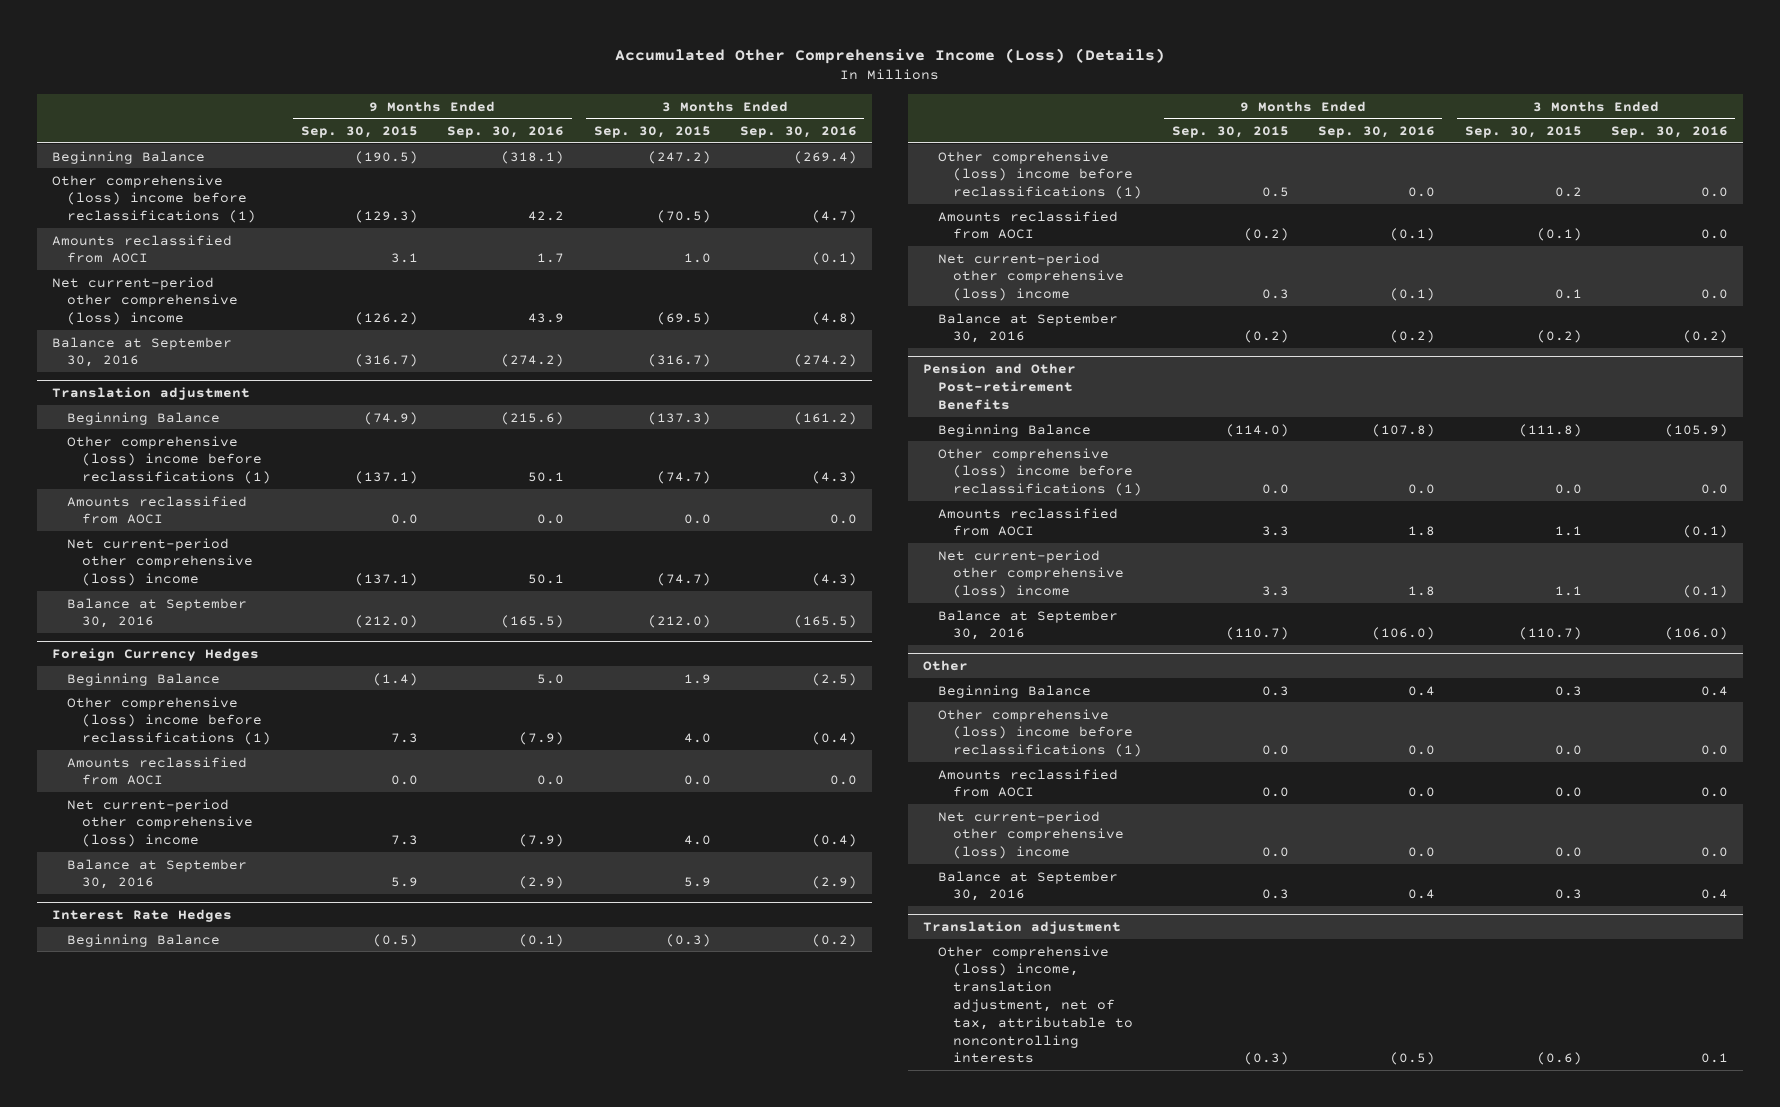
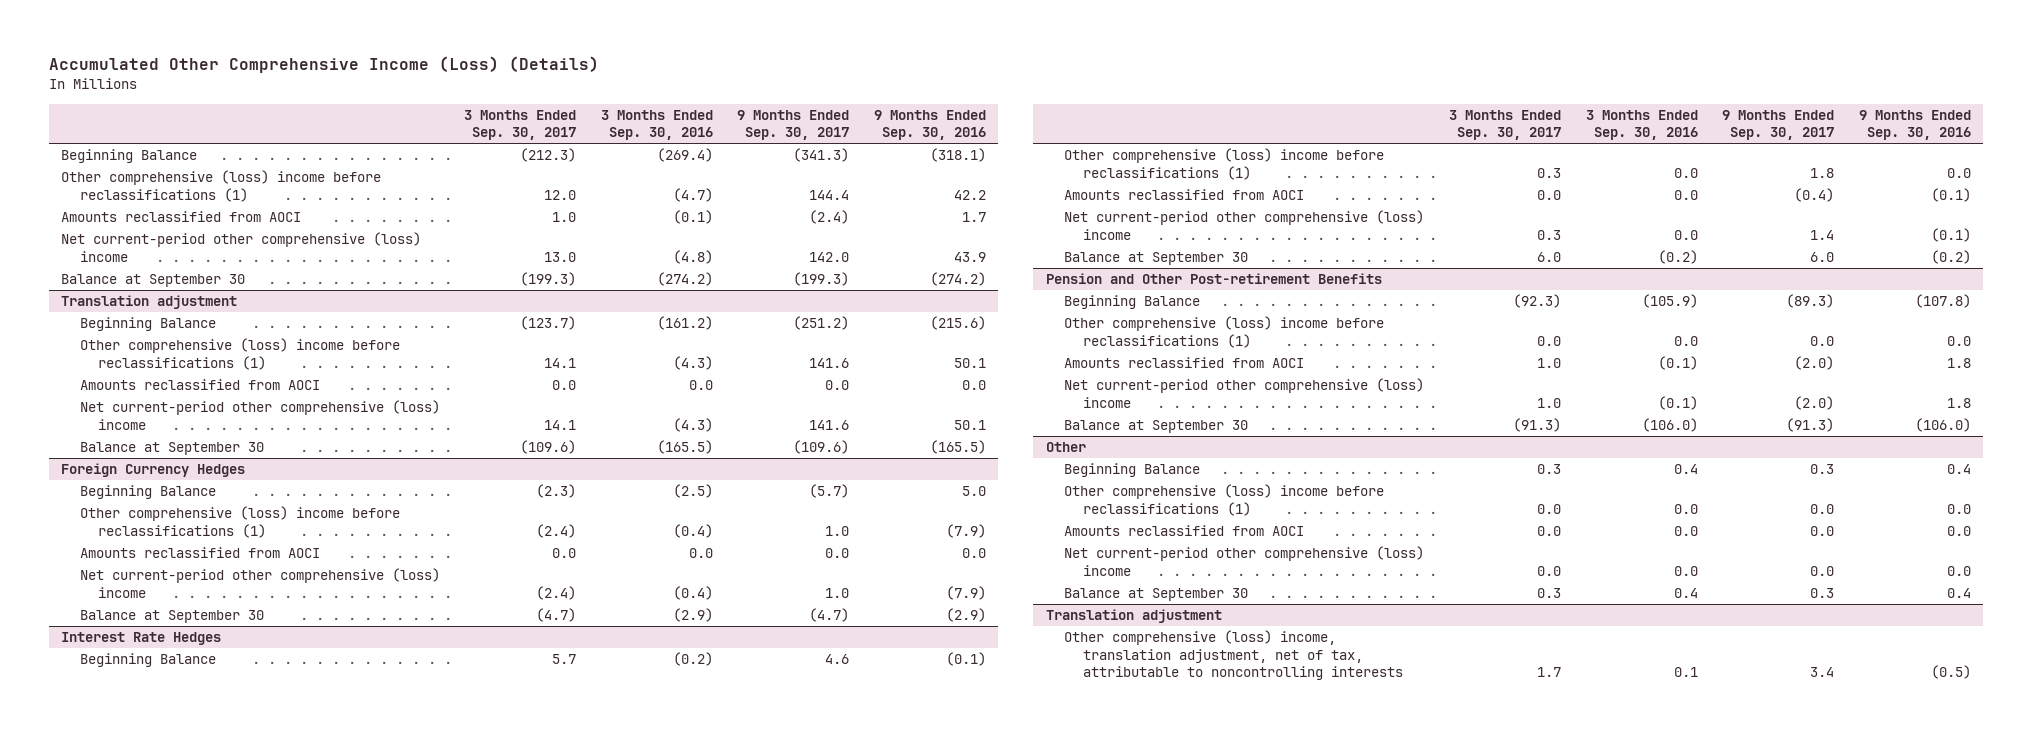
[300,125,418,138] Sep. 30, 2015 -> none
[593,125,711,138] Sep. 30, 2015 -> none
none -> [464,109,577,141] 3 Months Ended Sep. 30, 2017
none -> [737,109,850,141] 9 Months Ended Sep. 30, 2017
[51,336,232,368] Balance at September 30, 2016 -> [60,274,245,288] Balance at September 30
[67,597,248,629] Balance at September 30, 2016 -> [79,442,264,456] Balance at September 30
[67,858,248,890] Balance at September 30, 2016 -> [79,610,264,624] Balance at September 30
[938,312,1119,344] Balance at September 30, 2016 -> [1064,252,1249,266] Balance at September 30
[938,609,1119,641] Balance at September 30, 2016 -> [1064,420,1249,434] Balance at September 30
[938,870,1119,902] Balance at September 30, 2016 -> [1064,588,1249,602] Balance at September 30

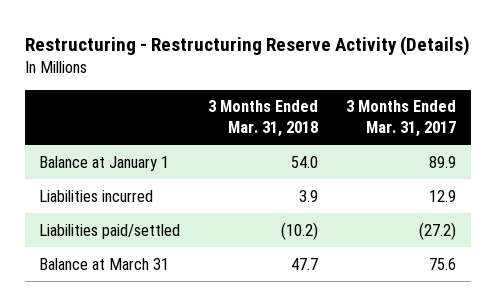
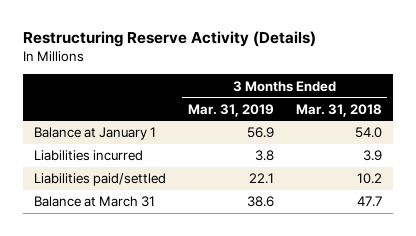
[25,35,471,56] Restructuring - Restructuring Reserve Activity (Details) -> [22,31,316,48] Restructuring Reserve Activity (Details)
[346,100,457,138] 3 Months Ended Mar. 31, 2017 -> none
none -> [187,103,274,117] Mar. 31, 2019
[281,221,319,240] (10.2) -> [356,173,382,185] 10.2

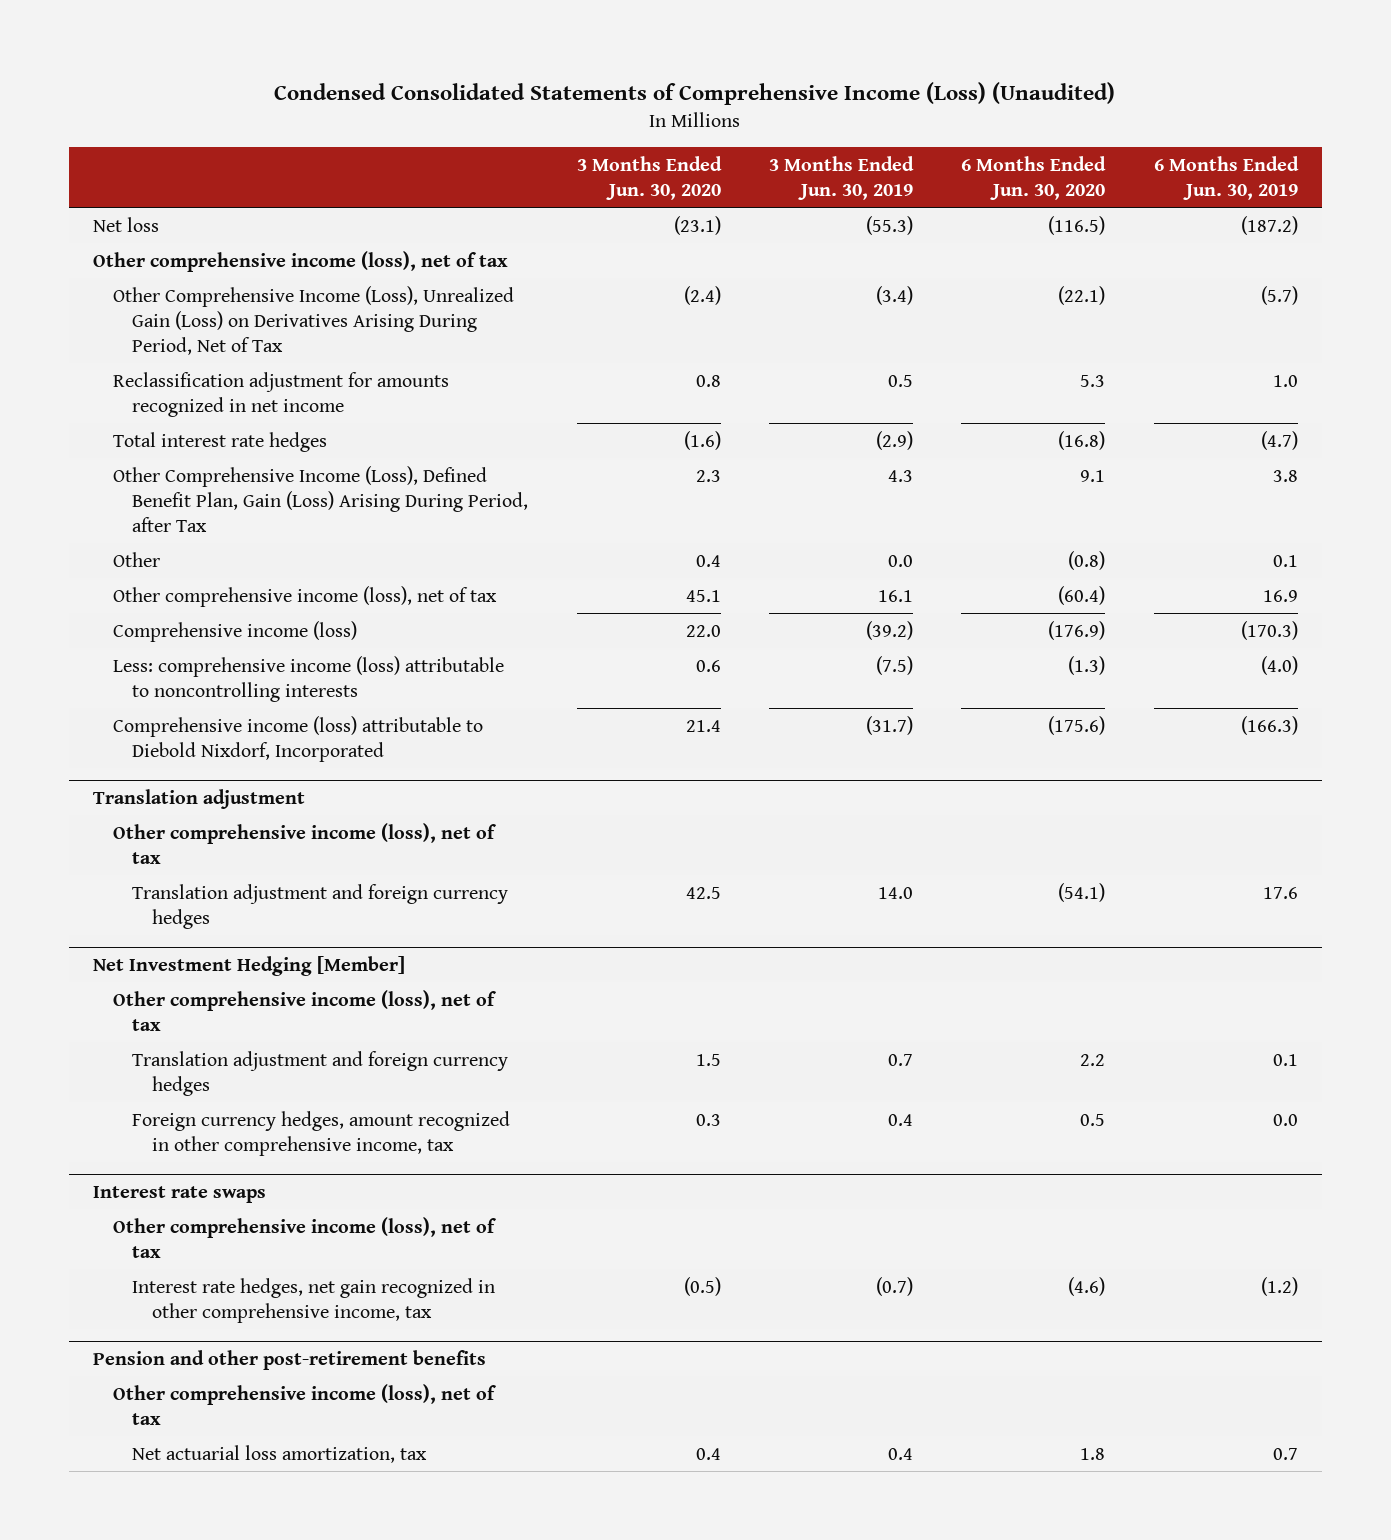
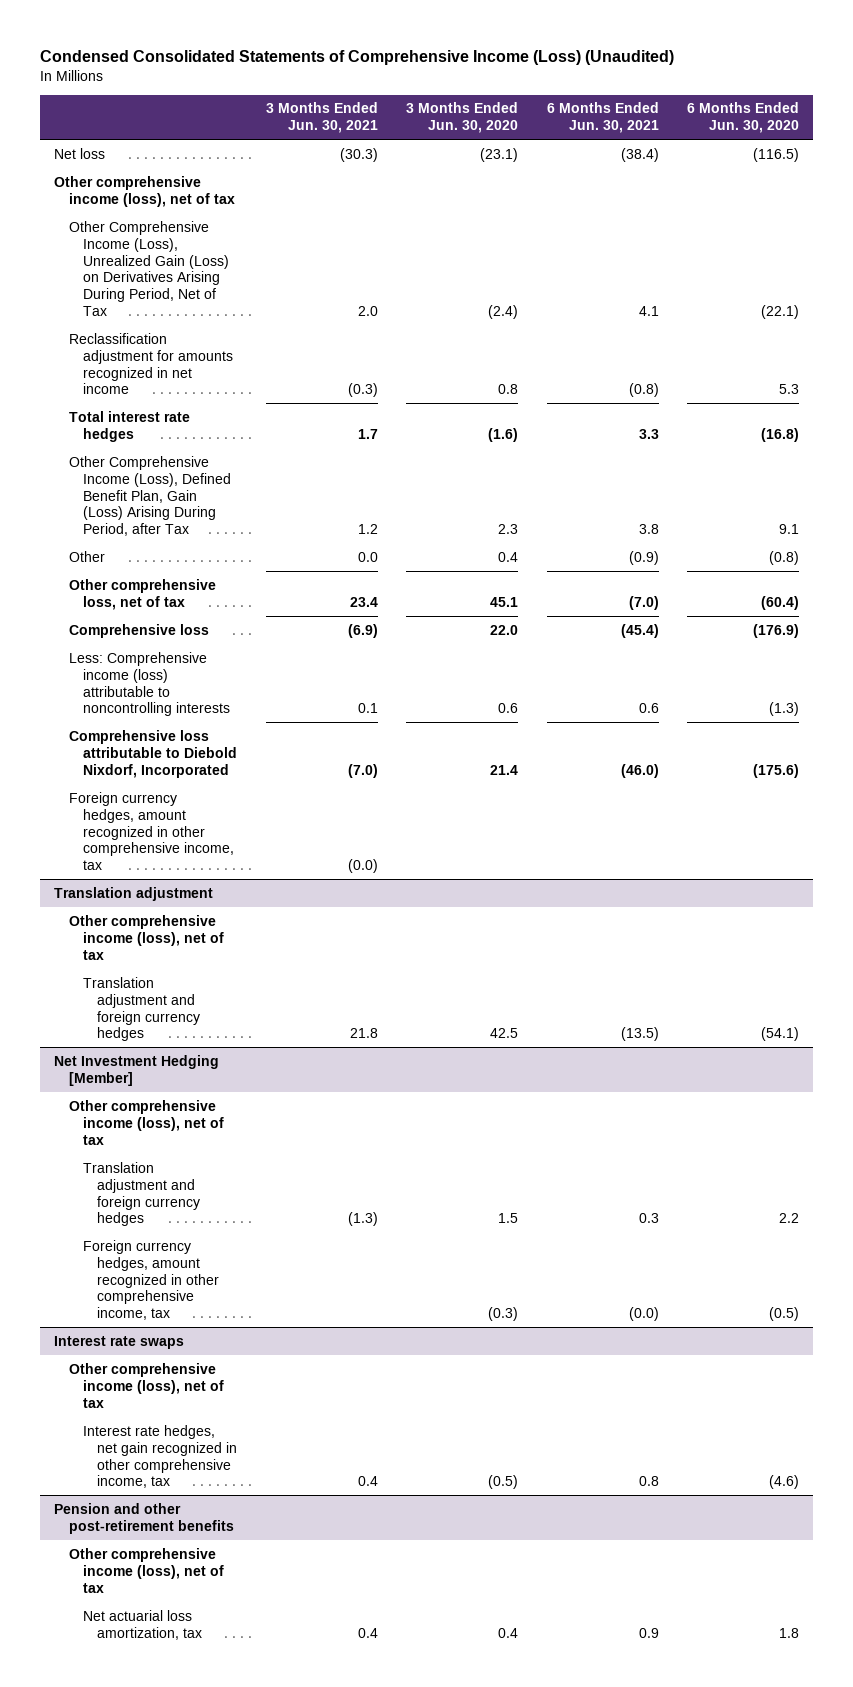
[769,155,915,200] 3 Months Ended Jun. 30, 2019 -> none
[1153,155,1299,200] 6 Months Ended Jun. 30, 2019 -> none
none -> [265,102,378,134] 3 Months Ended Jun. 30, 2021
none -> [546,102,659,134] 6 Months Ended Jun. 30, 2021
[112,585,497,607] Other comprehensive income (loss), net of tax -> [68,578,216,610] Other comprehensive loss, net of tax
[112,620,357,642] Comprehensive income (loss) -> [68,623,209,638] Comprehensive loss
[112,655,504,702] Less: comprehensive income (loss) attributable to noncontrolling interests -> [68,651,230,717] Less: Comprehensive income (loss) attributable to noncontrolling interests
[112,715,483,762] Comprehensive income (loss) attributable to Diebold Nixdorf, Incorporated -> [68,729,237,778] Comprehensive loss attributable to Diebold Nixdorf, Incorporated
none -> [68,791,234,871] Foreign currency hedges, amount recognized in other comprehensive income, tax
[695,1113,721,1126] 0.3 -> [488,1307,519,1322] (0.3)
[1080,1113,1106,1126] 0.5 -> [769,1307,800,1322] (0.5)

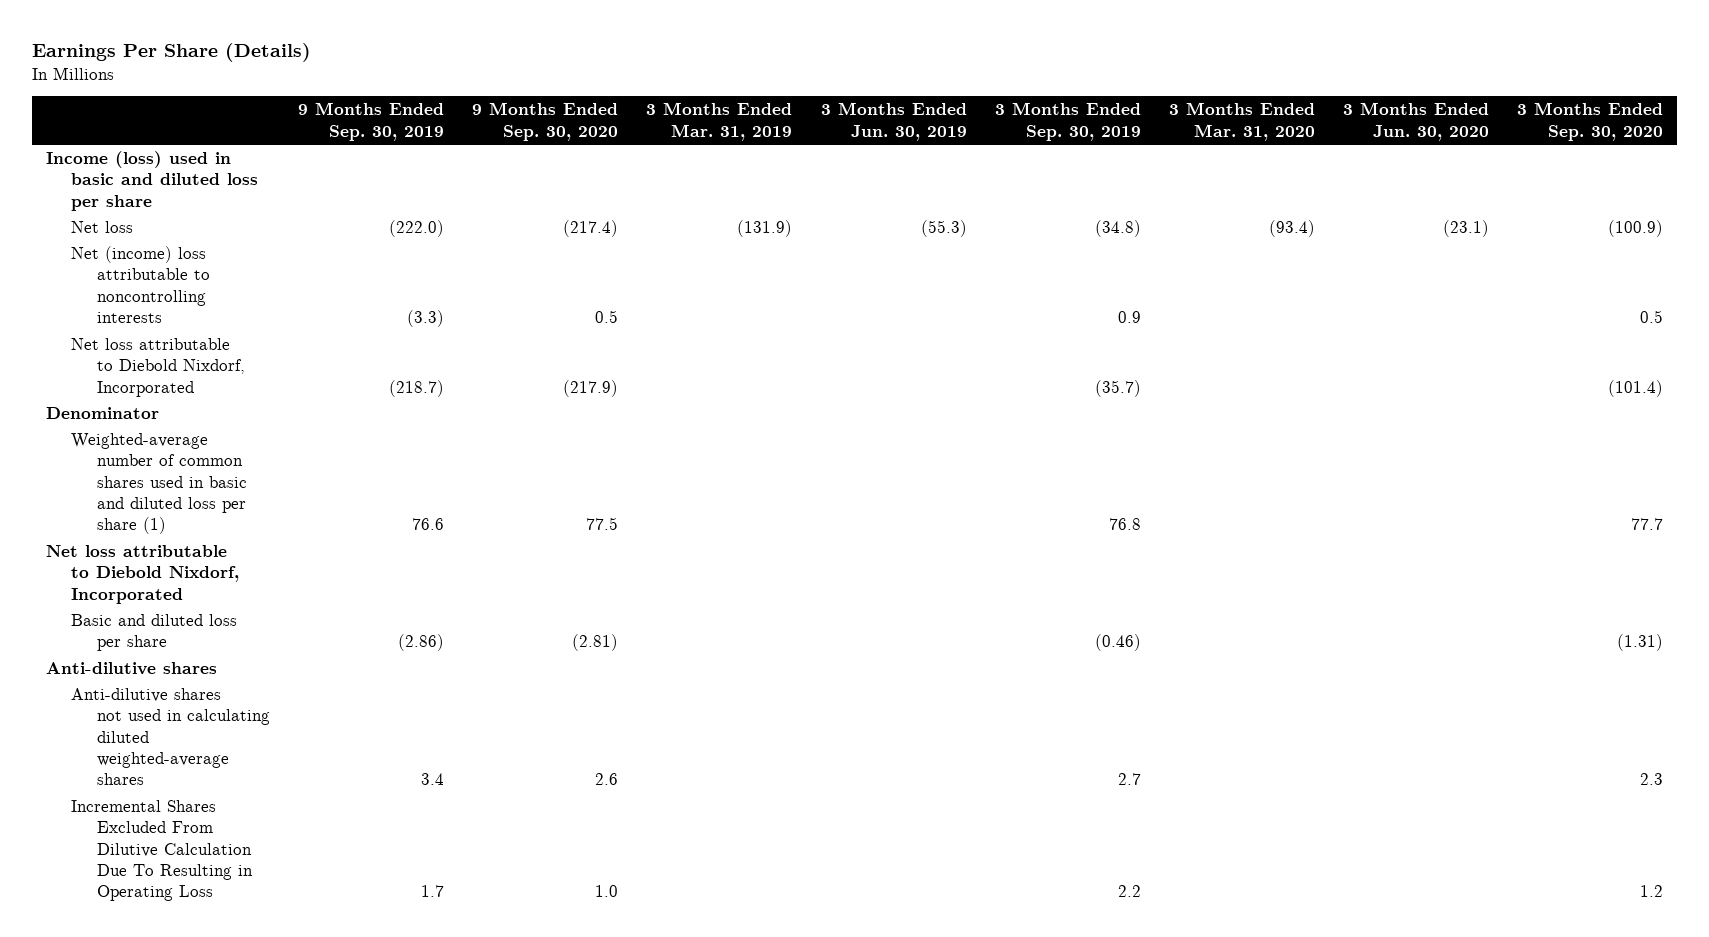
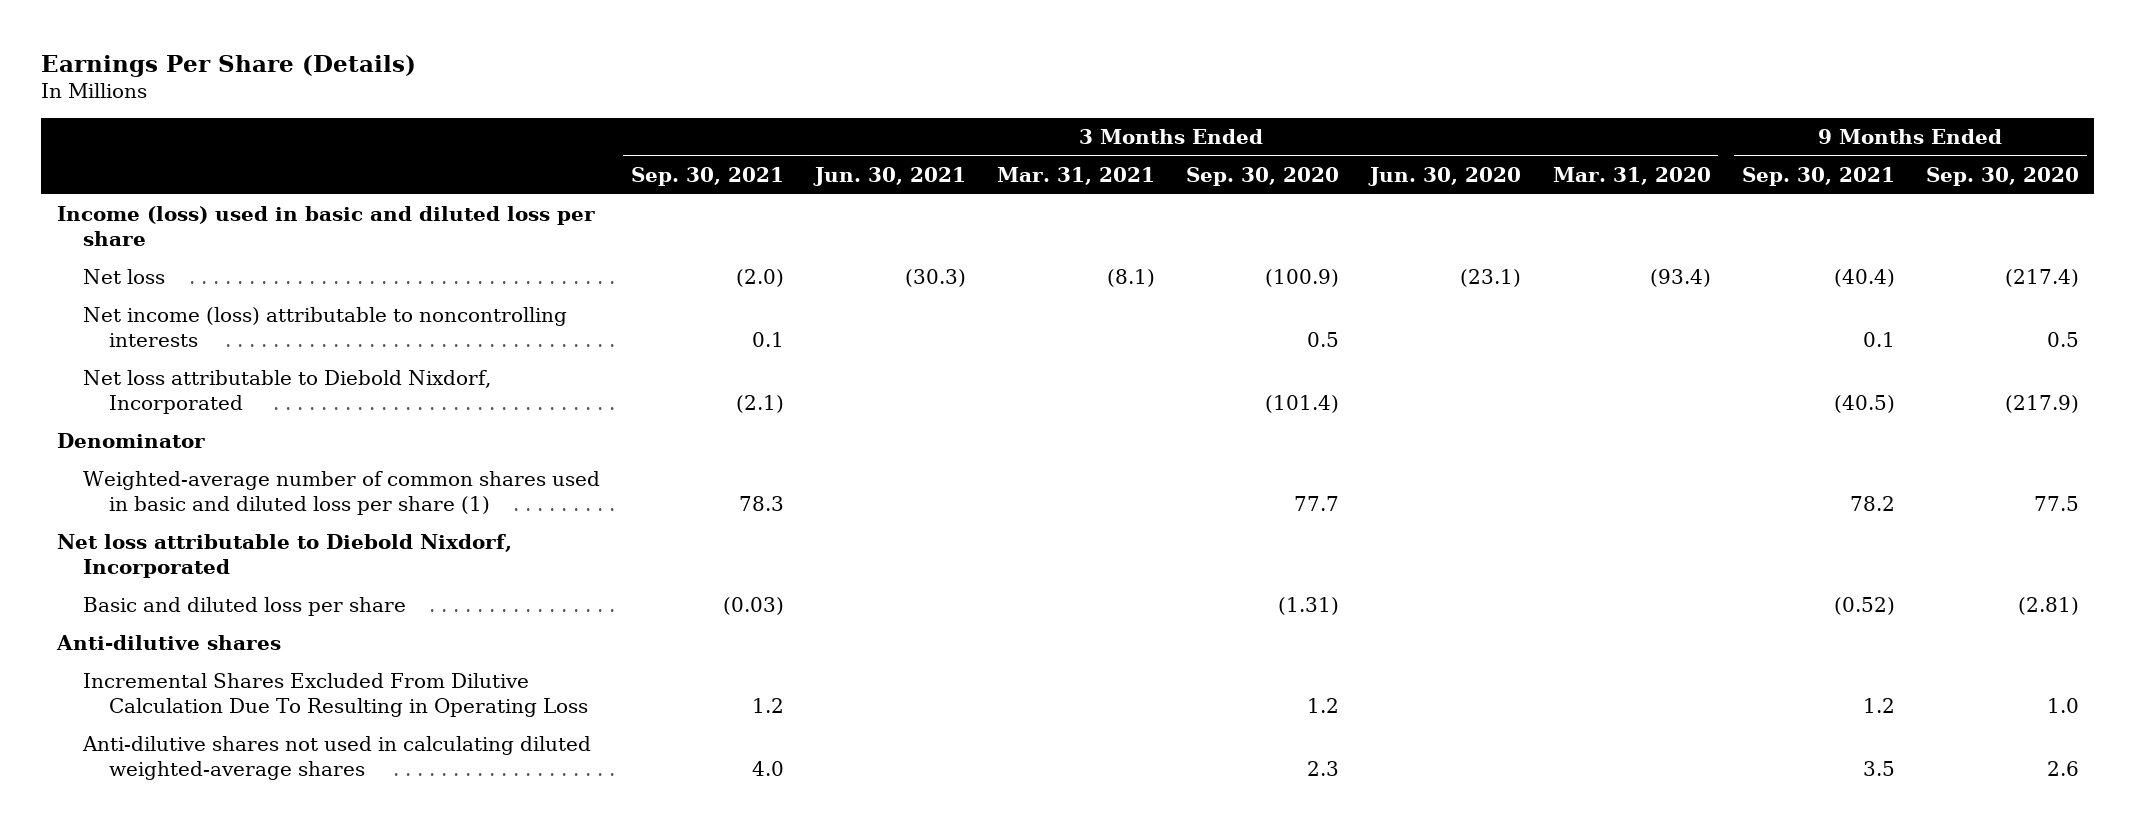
[297,102,444,141] 9 Months Ended Sep. 30, 2019 -> none
[646,102,793,141] 3 Months Ended Mar. 31, 2019 -> none
[820,102,967,141] 3 Months Ended Jun. 30, 2019 -> none
[994,102,1141,141] 3 Months Ended Sep. 30, 2019 -> none
none -> [631,166,785,186] Sep. 30, 2021
none -> [813,166,967,186] Jun. 30, 2021
none -> [997,166,1156,185] Mar. 31, 2021
none -> [1741,166,1895,186] Sep. 30, 2021
[71,245,210,324] Net (income) loss attributable to noncontrolling interests -> [82,307,567,347] Net income (loss) attributable to noncontrolling interests
[71,687,270,786] Anti-dilutive shares not used in calculating diluted weighted-average shares -> [81,736,591,780] Anti-dilutive shares not used in calculating diluted weighted-average shares

